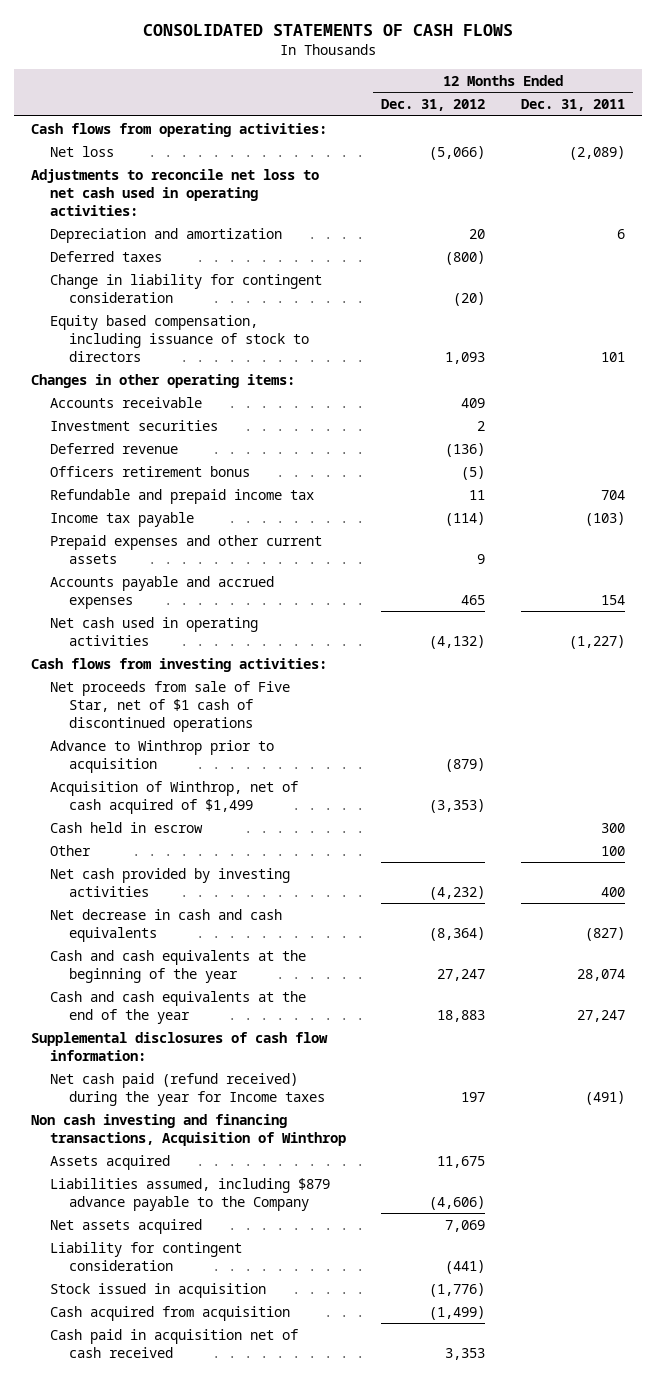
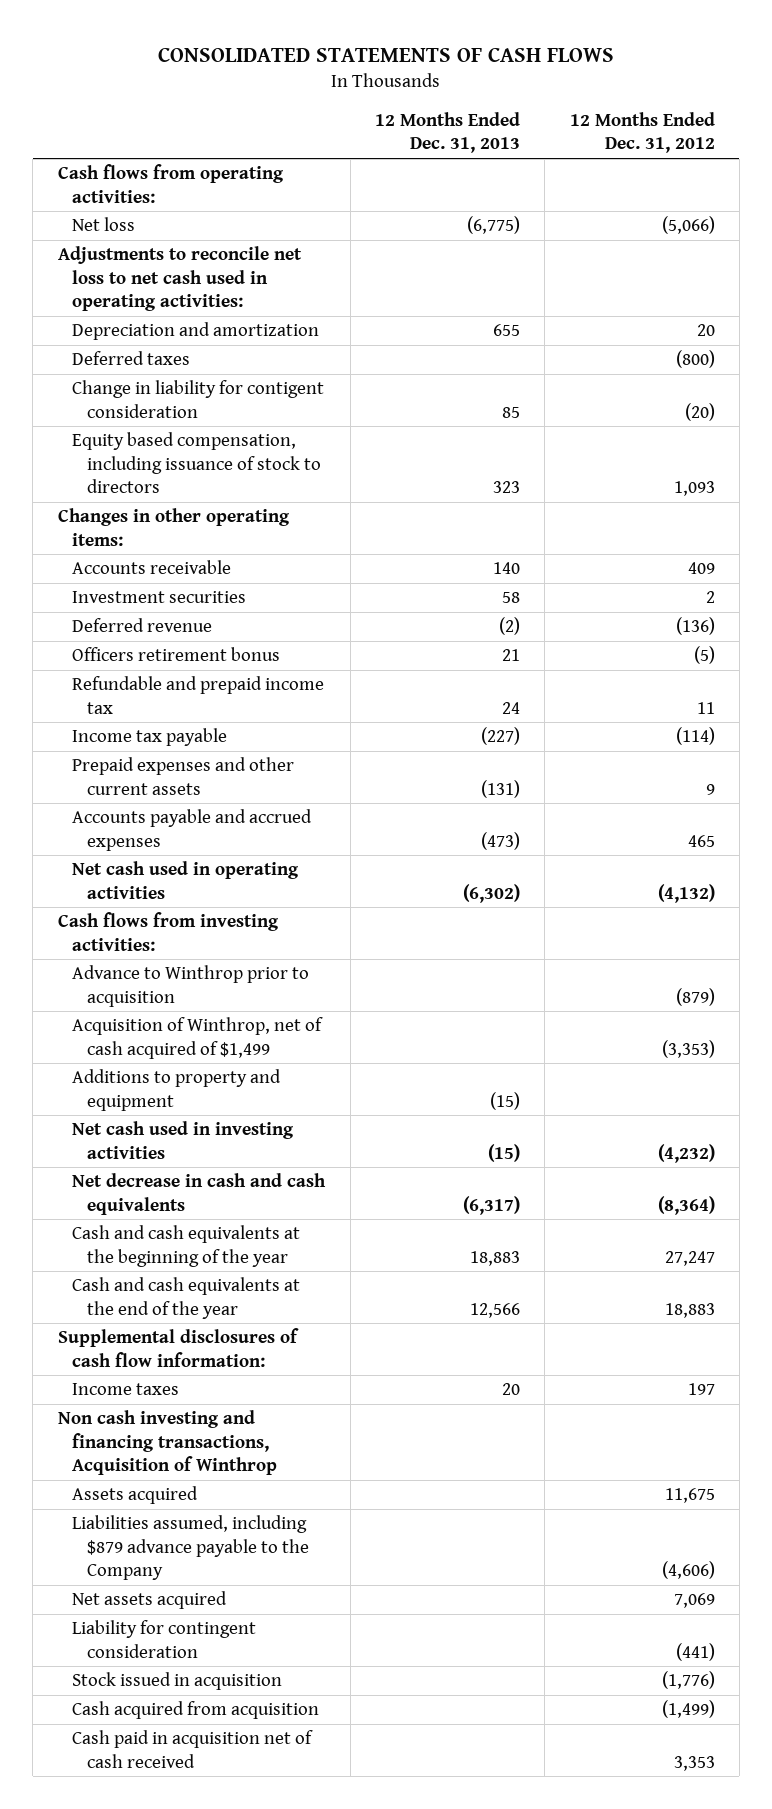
[520,99,625,112] Dec. 31, 2011 -> none
none -> [375,111,521,154] 12 Months Ended Dec. 31, 2013
[50,273,323,303] Change in liability for contingent consideration -> [72,380,325,418] Change in liability for contigent consideration
[50,680,291,732] Net proceeds from sale of Five Star, net of $1 cash of discontinued operations -> none
[50,821,204,833] Cash held in escrow -> none
[50,844,92,856] Other -> none
none -> [72,1069,282,1111] Additions to property and equipment
[50,867,291,897] Net cash provided by investing activities -> [72,1121,295,1159] Net cash used in investing activities
[50,1072,326,1106] Net cash paid (refund received) during the year for Income taxes -> [72,1383,180,1396] Income taxes

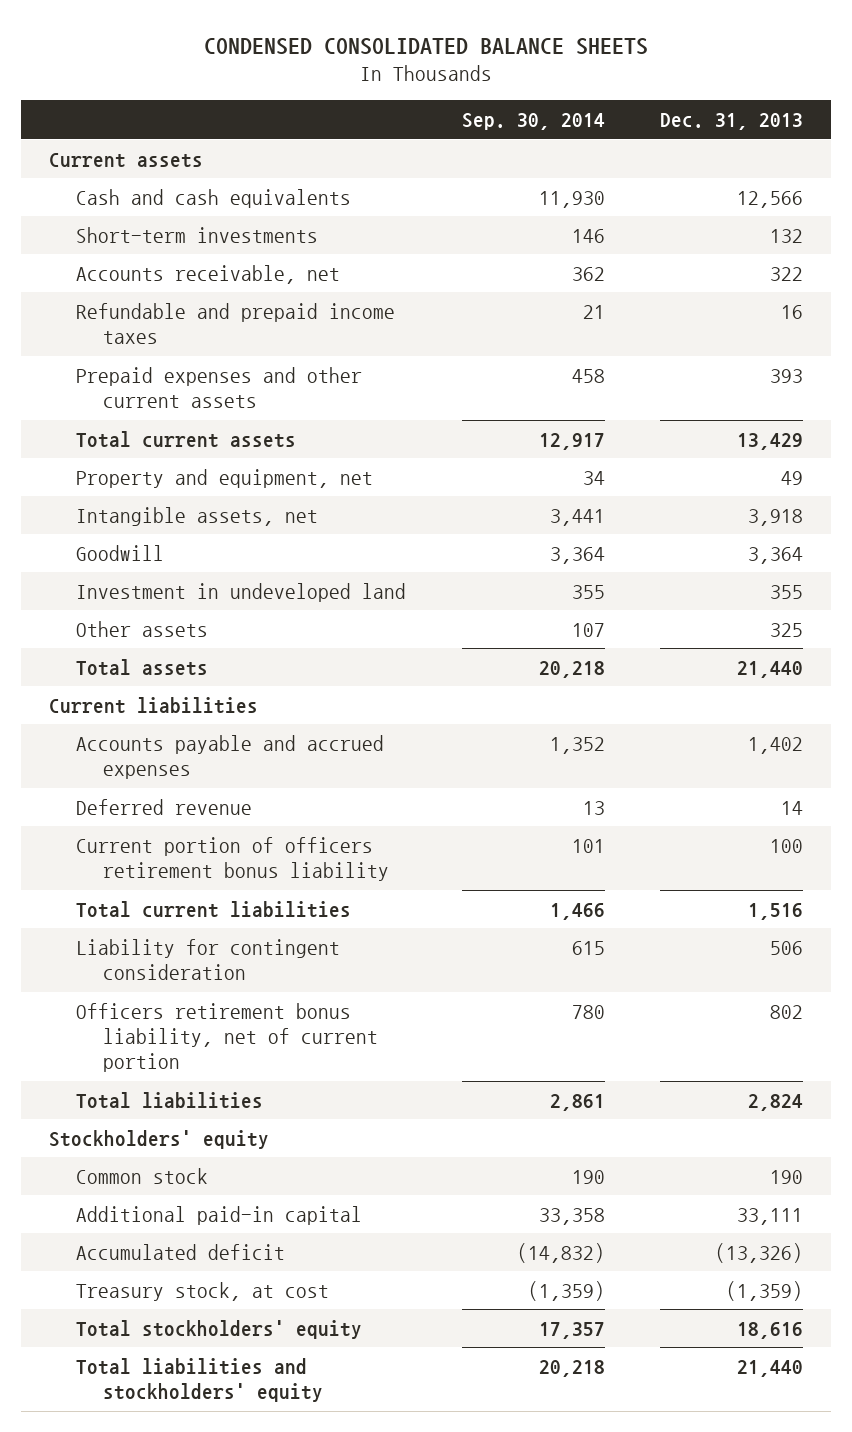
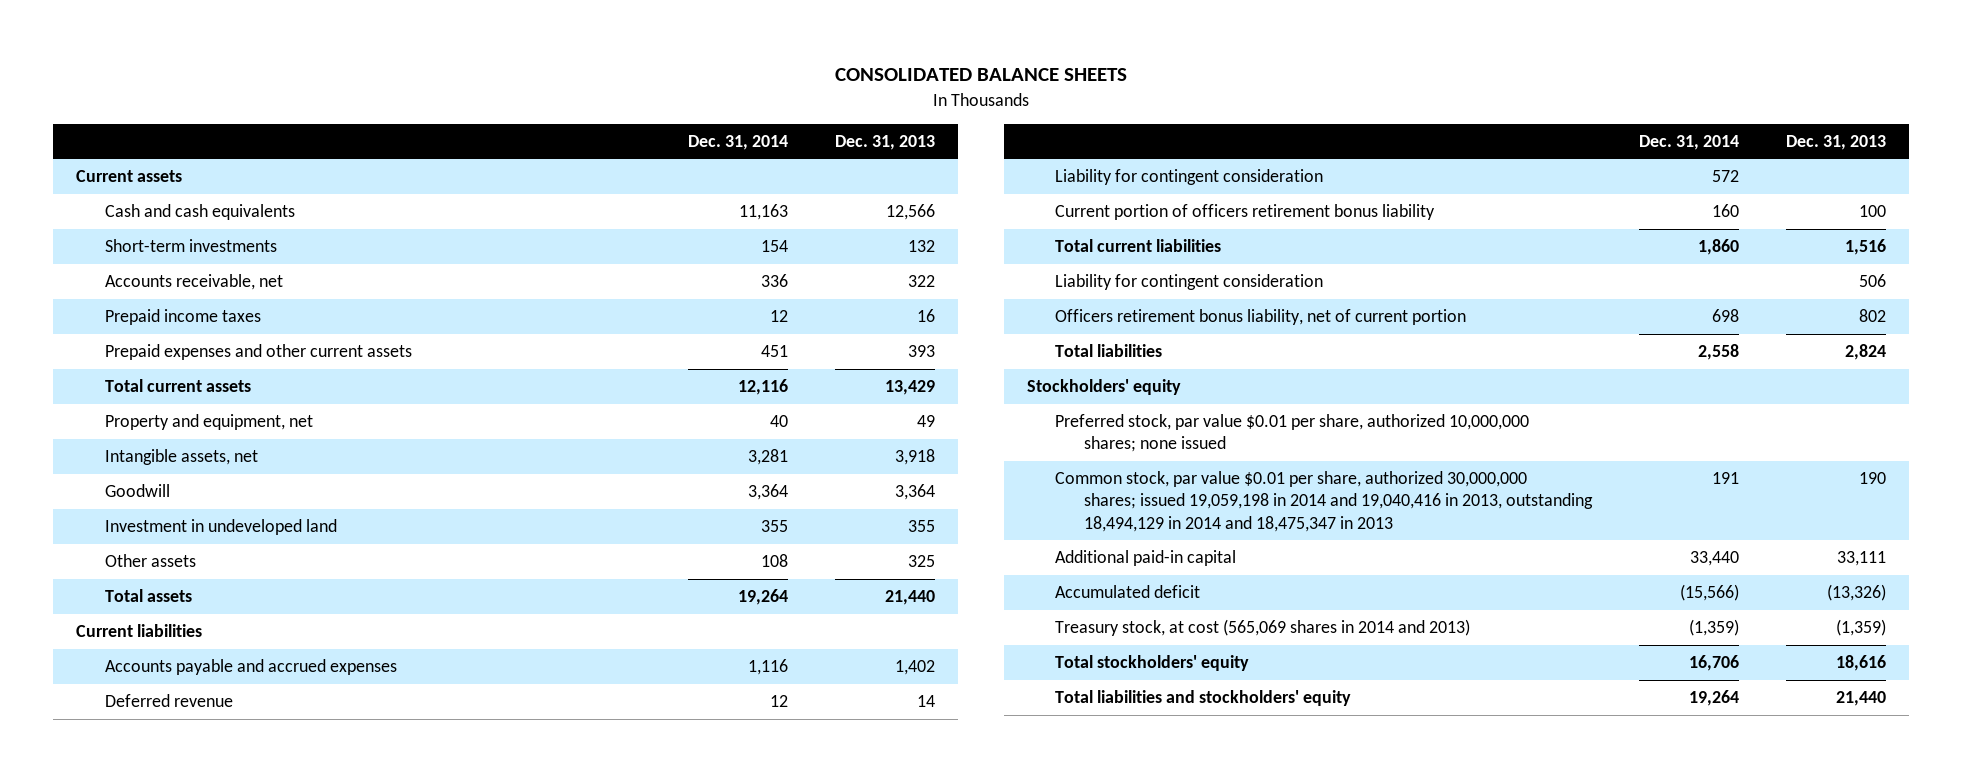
[203,37,648,55] CONDENSED CONSOLIDATED BALANCE SHEETS -> [835,68,1128,82] CONSOLIDATED BALANCE SHEETS
[461,113,605,131] Sep. 30, 2014 -> none
none -> [687,135,788,151] Dec. 31, 2014
[76,302,396,344] Refundable and prepaid income taxes -> [104,309,261,326] Prepaid income taxes
none -> [1055,169,1324,186] Liability for contingent consideration
none -> [1055,414,1530,453] Preferred stock, par value $0.01 per share, authorized 10,000,000 shares; none issued
[76,1167,209,1184] Common stock -> [1055,471,1593,532] Common stock, par value $0.01 per share, authorized 30,000,000 shares; issued 19,059,198 in 2014 and 19,040,416 in 2013, outstanding 18,494,129 in 2014 and 18,475,347 in 2013
[76,1281,330,1301] Treasury stock, at cost -> [1055,619,1471,637] Treasury stock, at cost (565,069 shares in 2014 and 2013)

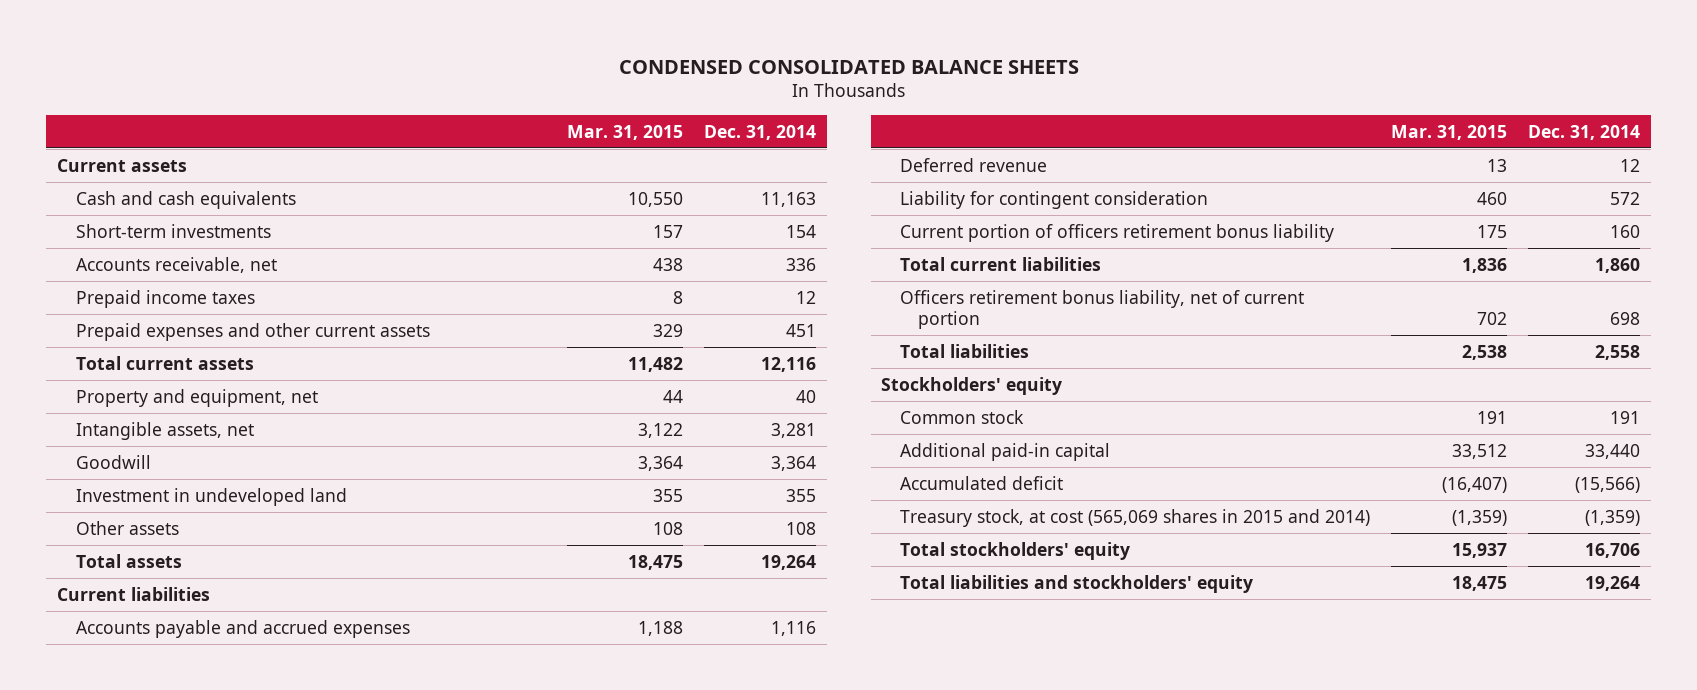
[835,68,1128,82] CONSOLIDATED BALANCE SHEETS -> [618,59,1079,74] CONDENSED CONSOLIDATED BALANCE SHEETS
[834,135,935,151] Dec. 31, 2013 -> none
none -> [566,124,683,140] Mar. 31, 2015
[1055,274,1324,291] Liability for contingent consideration -> none
[1055,414,1530,453] Preferred stock, par value $0.01 per share, authorized 10,000,000 shares; none issued -> none
[1055,471,1593,532] Common stock, par value $0.01 per share, authorized 30,000,000 shares; issued 19,059,198 in 2014 and 19,040,416 in 2013, outstanding 18,494,129 in 2014 and 18,475,347 in 2013 -> [899,409,1024,424] Common stock
[1055,619,1471,637] Treasury stock, at cost (565,069 shares in 2014 and 2013) -> [899,508,1370,527] Treasury stock, at cost (565,069 shares in 2015 and 2014)

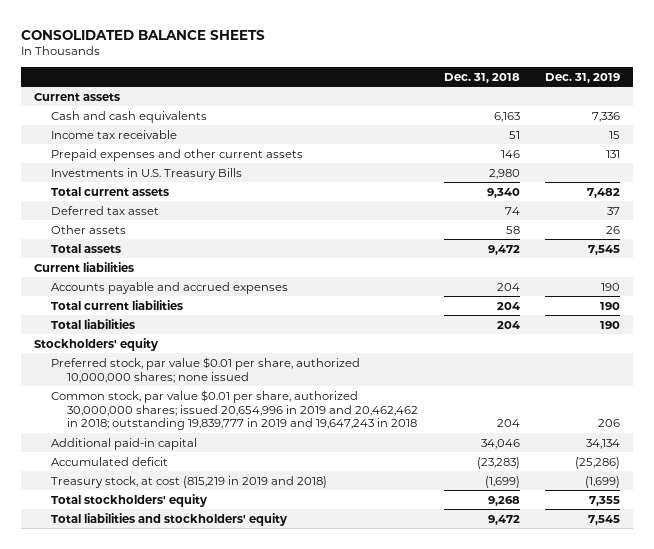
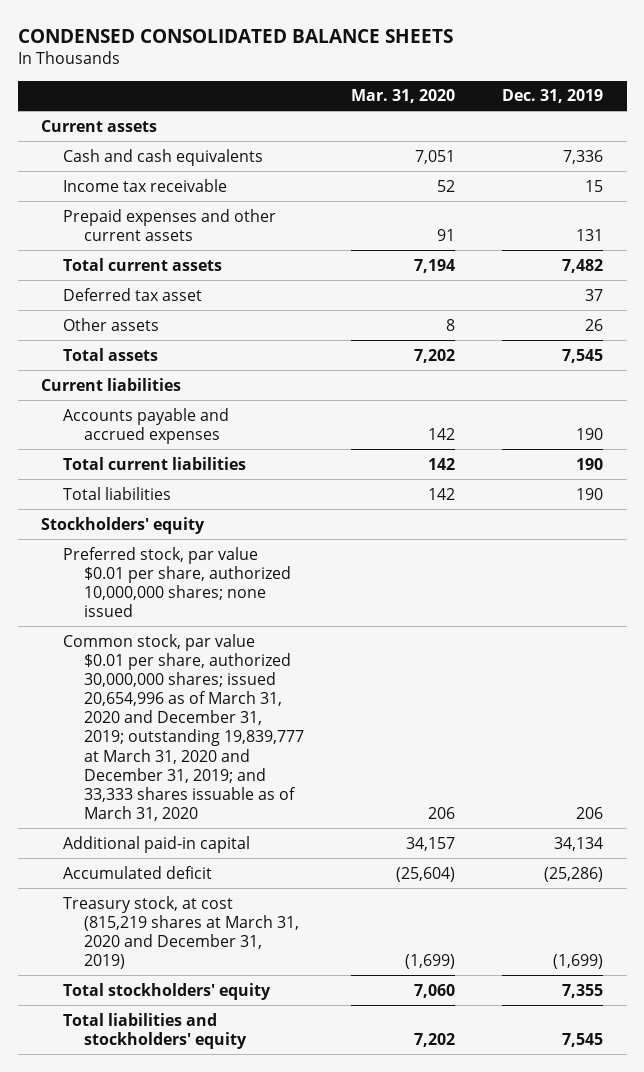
[21,29,266,40] CONSOLIDATED BALANCE SHEETS -> [17,28,453,43] CONDENSED CONSOLIDATED BALANCE SHEETS
[443,72,520,83] Dec. 31, 2018 -> none
none -> [351,89,456,104] Mar. 31, 2020
[50,167,242,180] Investments in U.S. Treasury Bills -> none
[50,389,419,431] Common stock, par value $0.01 per share, authorized 30,000,000 shares; issued 20,654,996 in 2019 and 20,462,462 in 2018; outstanding 19,839,777 in 2019 and 19,647,243 in 2018 -> [62,633,305,822] Common stock, par value $0.01 per share, authorized 30,000,000 shares; issued 20,654,996 as of March 31, 2020 and December 31, 2019; outstanding 19,839,777 at March 31, 2020 and December 31, 2019; and 33,333 shares issuable as of March 31, 2020
[50,475,327,488] Treasury stock, at cost (815,219 in 2019 and 2018) -> [62,895,300,970] Treasury stock, at cost (815,219 shares at March 31, 2020 and December 31, 2019)

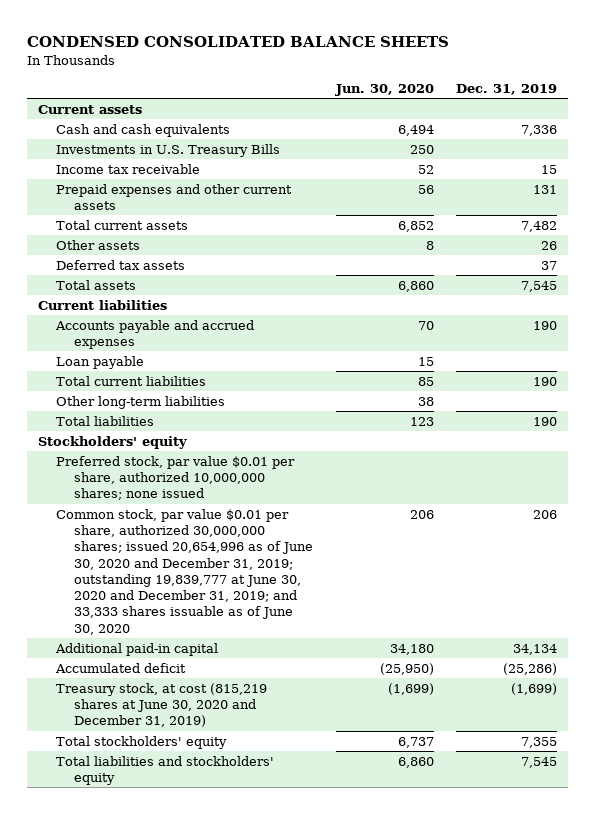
[351,89,456,104] Mar. 31, 2020 -> none
none -> [334,84,434,97] Jun. 30, 2020
none -> [56,143,281,157] Investments in U.S. Treasury Bills
[62,287,202,301] Deferred tax asset -> none
none -> [56,259,186,270] Deferred tax assets
none -> [56,355,145,369] Loan payable
none -> [56,395,226,409] Other long-term liabilities
[62,633,305,822] Common stock, par value $0.01 per share, authorized 30,000,000 shares; issued 20,654,996 as of March 31, 2020 and December 31, 2019; outstanding 19,839,777 at March 31, 2020 and December 31, 2019; and 33,333 shares issuable as of March 31, 2020 -> [56,508,314,635] Common stock, par value $0.01 per share, authorized 30,000,000 shares; issued 20,654,996 as of June 30, 2020 and December 31, 2019; outstanding 19,839,777 at June 30, 2020 and December 31, 2019; and 33,333 shares issuable as of June 30, 2020
[62,895,300,970] Treasury stock, at cost (815,219 shares at March 31, 2020 and December 31, 2019) -> [56,682,268,728] Treasury stock, at cost (815,219 shares at June 30, 2020 and December 31, 2019)

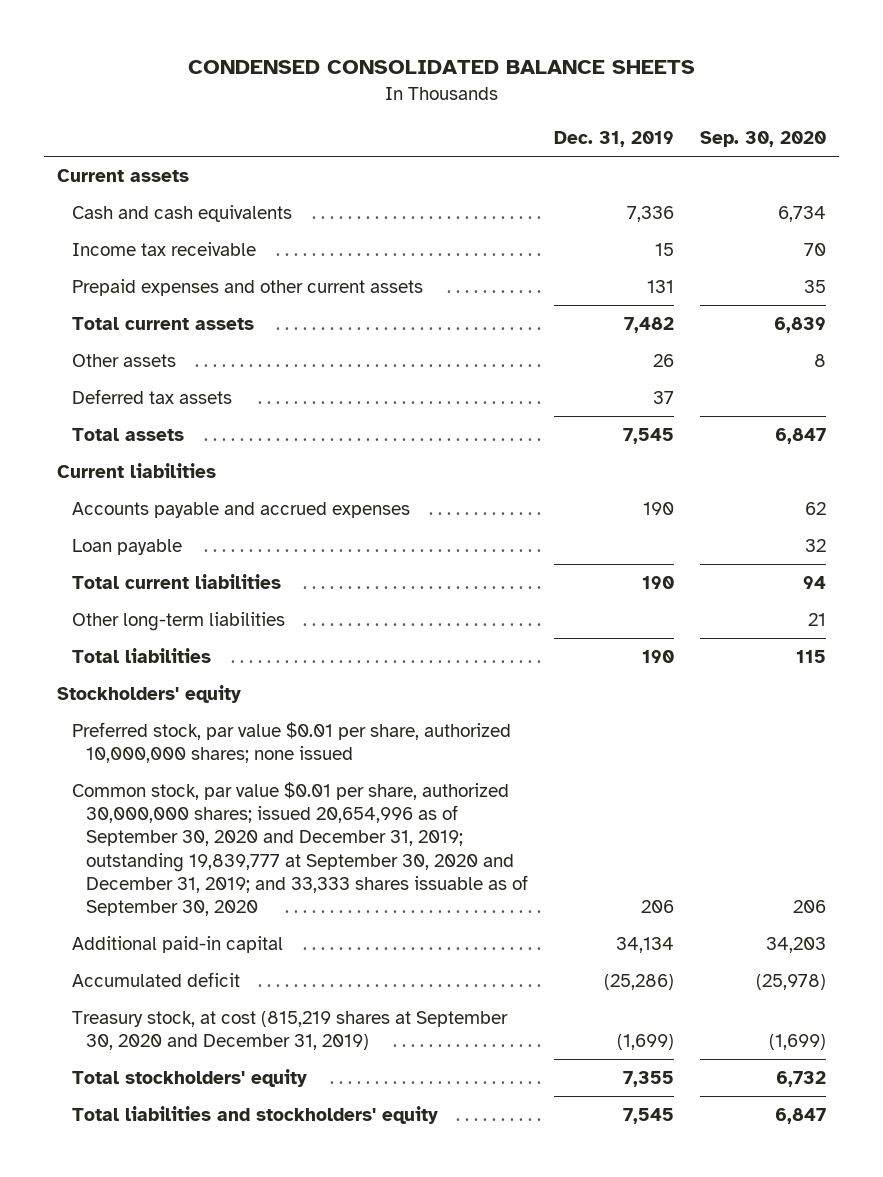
[334,84,434,97] Jun. 30, 2020 -> none
none -> [700,130,827,147] Sep. 30, 2020
[56,143,281,157] Investments in U.S. Treasury Bills -> none
[56,508,314,635] Common stock, par value $0.01 per share, authorized 30,000,000 shares; issued 20,654,996 as of June 30, 2020 and December 31, 2019; outstanding 19,839,777 at June 30, 2020 and December 31, 2019; and 33,333 shares issuable as of June 30, 2020 -> [71,782,529,916] Common stock, par value $0.01 per share, authorized 30,000,000 shares; issued 20,654,996 as of September 30, 2020 and December 31, 2019; outstanding 19,839,777 at September 30, 2020 and December 31, 2019; and 33,333 shares issuable as of September 30, 2020
[56,682,268,728] Treasury stock, at cost (815,219 shares at June 30, 2020 and December 31, 2019) -> [71,1011,508,1051] Treasury stock, at cost (815,219 shares at September 30, 2020 and December 31, 2019)

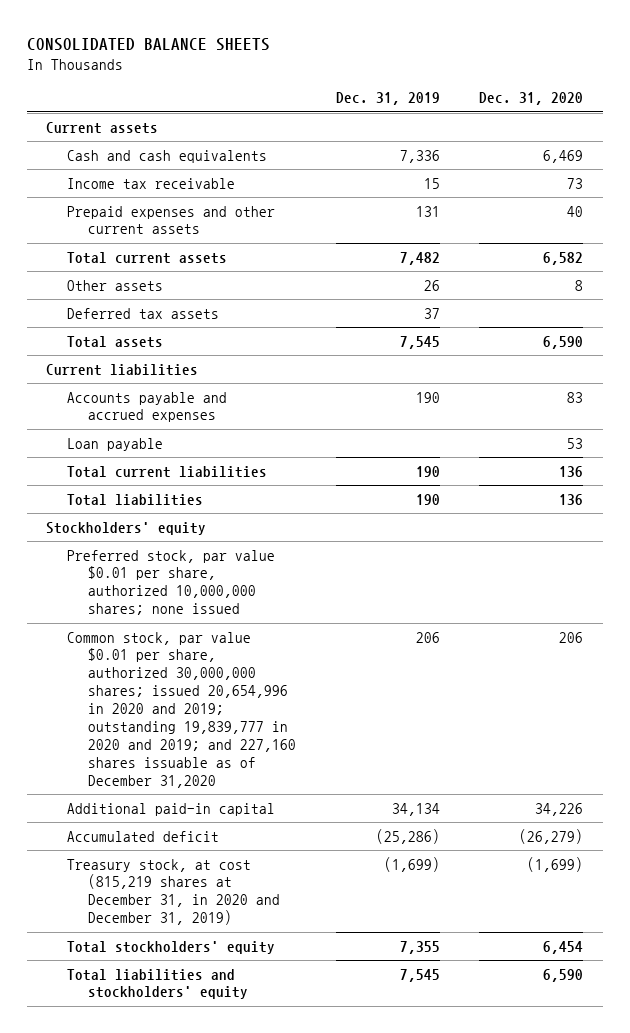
[187,59,695,74] CONDENSED CONSOLIDATED BALANCE SHEETS -> [26,38,270,52] CONSOLIDATED BALANCE SHEETS
[700,130,827,147] Sep. 30, 2020 -> none
none -> [479,92,584,106] Dec. 31, 2020
[71,612,285,632] Other long-term liabilities -> none
[71,782,529,916] Common stock, par value $0.01 per share, authorized 30,000,000 shares; issued 20,654,996 as of September 30, 2020 and December 31, 2019; outstanding 19,839,777 at September 30, 2020 and December 31, 2019; and 33,333 shares issuable as of September 30, 2020 -> [67,631,296,788] Common stock, par value $0.01 per share, authorized 30,000,000 shares; issued 20,654,996 in 2020 and 2019; outstanding 19,839,777 in 2020 and 2019; and 227,160 shares issuable as of December 31,2020
[71,1011,508,1051] Treasury stock, at cost (815,219 shares at September 30, 2020 and December 31, 2019) -> [67,858,280,926] Treasury stock, at cost (815,219 shares at December 31, in 2020 and December 31, 2019)

